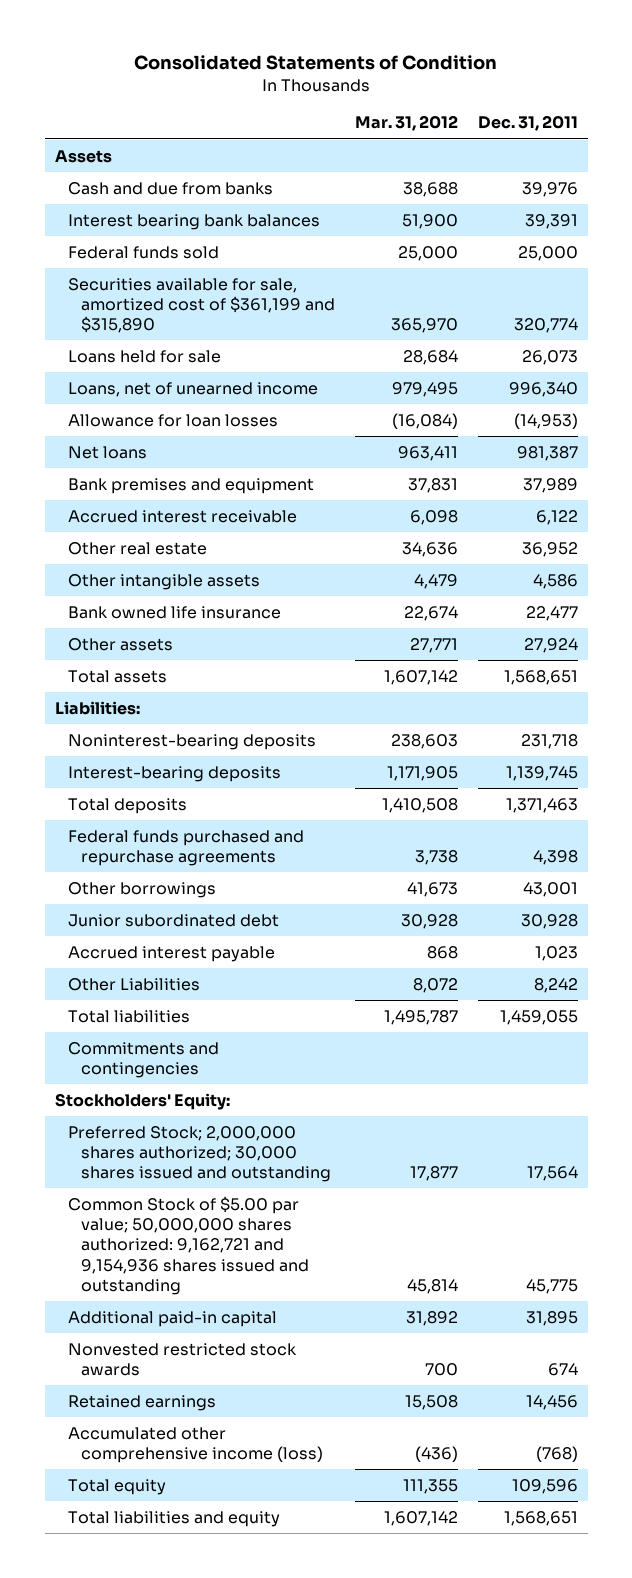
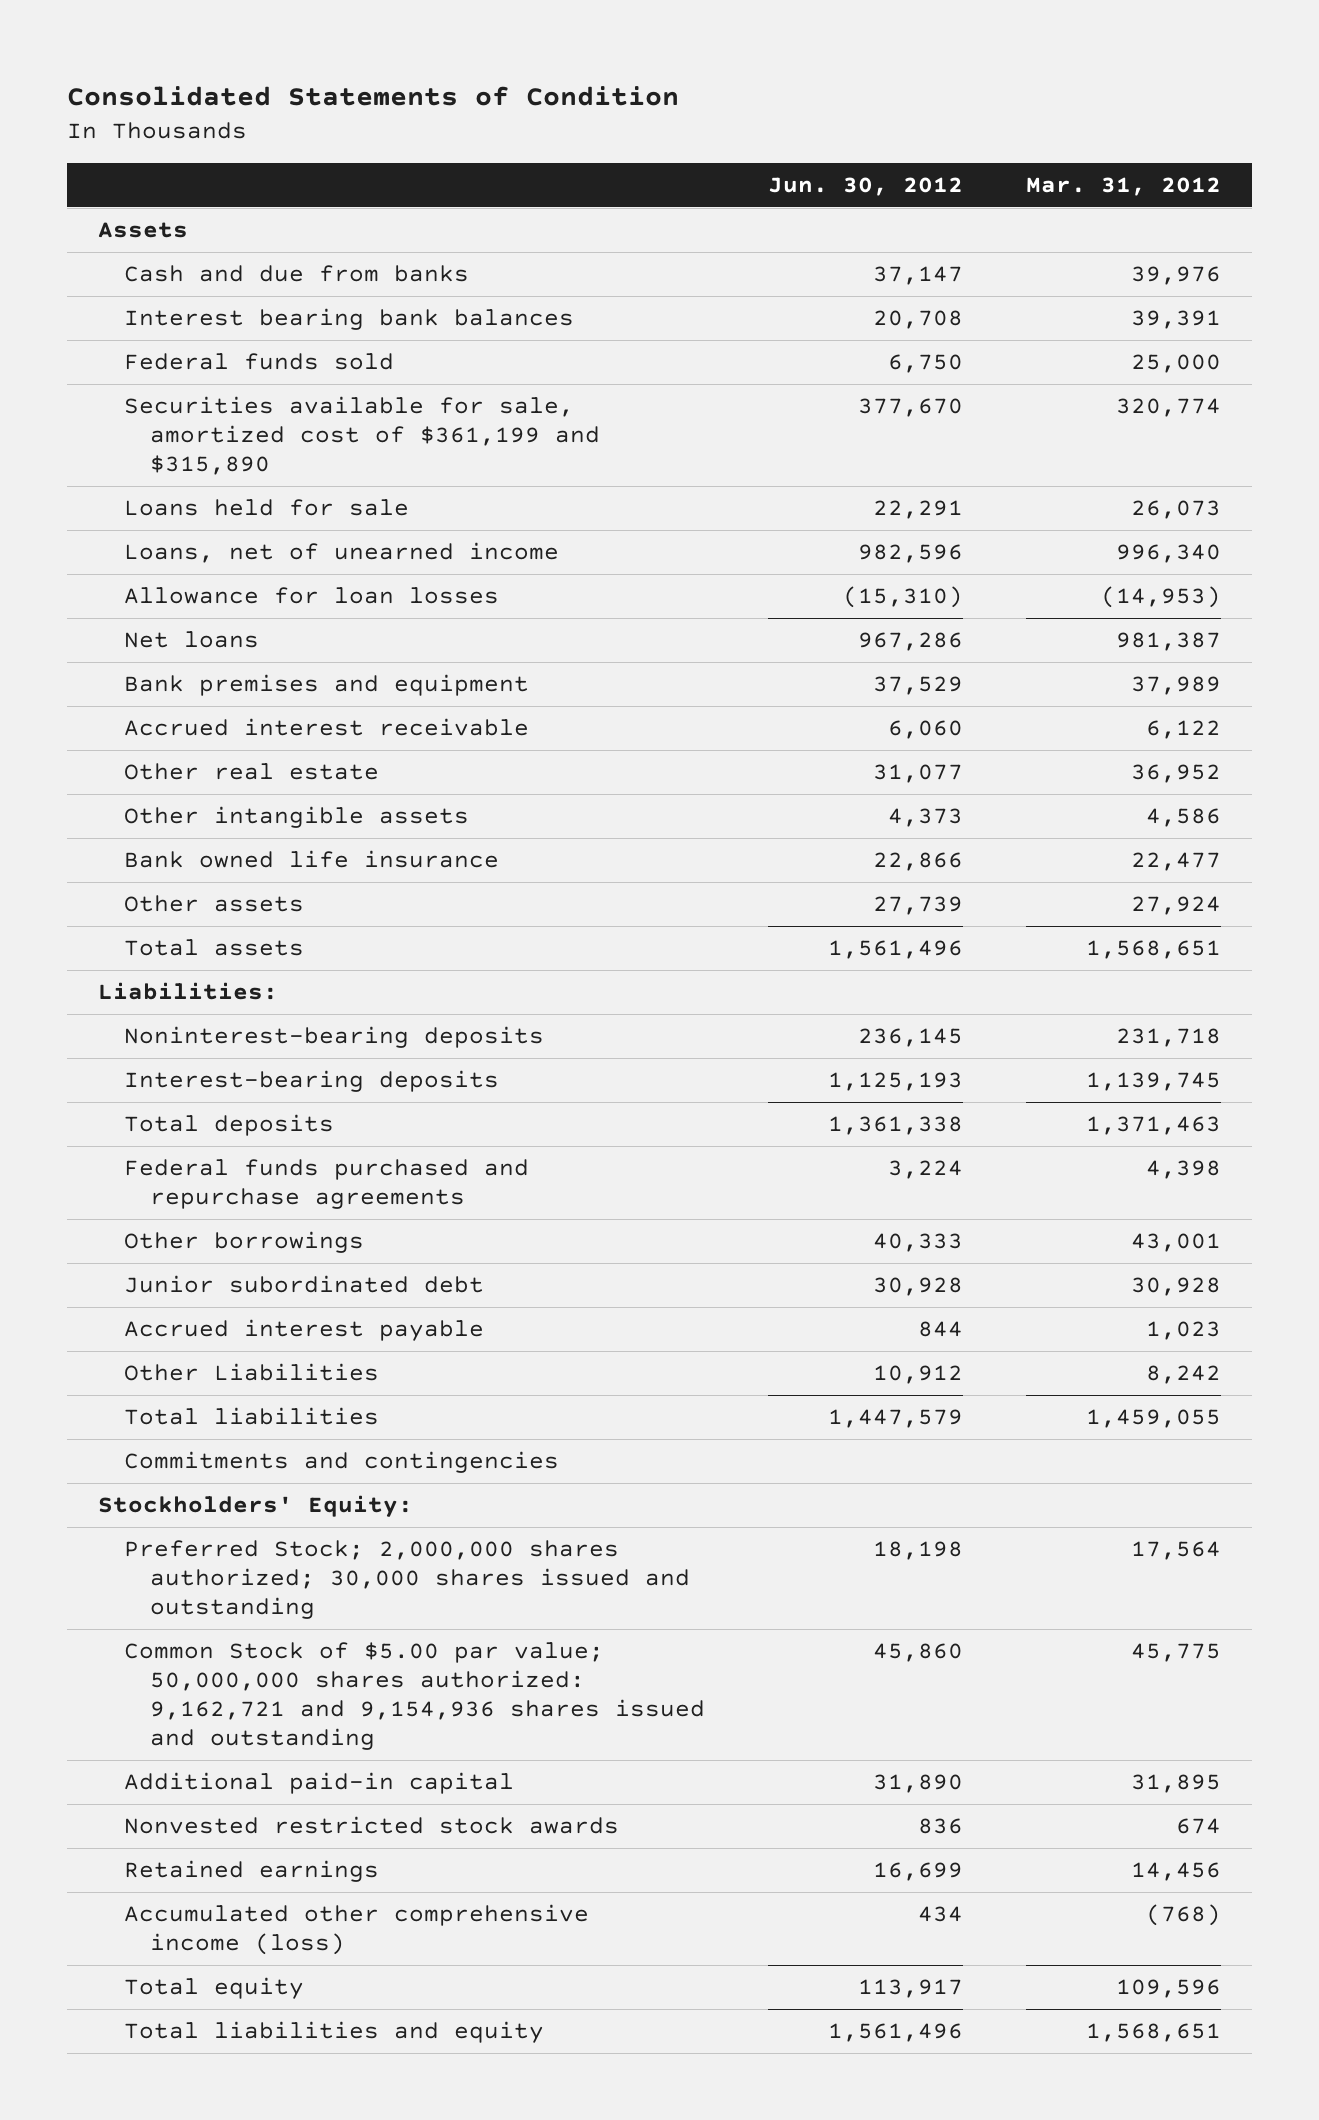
[477,115,578,132] Dec. 31, 2011 -> none
none -> [767,177,963,197] Jun. 30, 2012
[402,181,458,197] 38,688 -> [1130,266,1221,286] 39,976
[401,213,458,229] 51,900 -> [1130,310,1221,330] 39,391
[390,318,458,334] 365,970 -> [1115,398,1221,418] 320,774
[402,349,458,365] 28,684 -> [1130,500,1221,520] 26,073
[391,381,458,397] 979,495 -> [1115,544,1221,564] 996,340
[391,412,458,429] (16,084) -> [1100,586,1221,609] (14,953)
[397,445,458,461] 963,411 -> [1115,632,1221,652] 981,387
[407,477,458,493] 37,831 -> [1130,676,1221,696] 37,989
[409,509,458,525] 6,098 -> [1145,720,1221,740] 6,122
[401,541,458,557] 34,636 -> [1130,764,1221,784] 36,952
[413,573,458,589] 4,479 -> [1145,808,1221,828] 4,586
[403,605,458,621] 22,674 -> [1130,852,1221,872] 22,477
[409,637,458,653] 27,771 -> [1130,896,1221,916] 27,924
[383,669,458,685] 1,607,142 -> [1085,940,1221,960] 1,568,651
[390,733,458,749] 238,603 -> [1115,1028,1221,1048] 231,718
[386,765,458,781] 1,171,905 -> [1085,1072,1221,1092] 1,139,745
[381,797,458,813] 1,410,508 -> [1085,1116,1221,1136] 1,371,463
[414,849,458,865] 3,738 -> [1145,1160,1221,1180] 4,398
[406,881,458,897] 41,673 -> [1130,1233,1221,1253] 43,001
[426,945,458,959] 868 -> [1145,1321,1221,1341] 1,023
[412,977,458,993] 8,072 -> [1145,1365,1221,1385] 8,242
[383,1009,458,1025] 1,495,787 -> [1085,1409,1221,1429] 1,459,055
[409,1166,458,1182] 17,877 -> [1130,1541,1221,1561] 17,564
[406,1278,458,1294] 45,814 -> [1130,1643,1221,1663] 45,775
[405,1310,458,1326] 31,892 -> [1130,1774,1221,1794] 31,895
[424,1362,458,1376] 700 -> [1175,1818,1221,1835] 674
[404,1394,458,1410] 15,508 -> [1130,1862,1221,1882] 14,456
[414,1445,458,1462] (436) -> [1145,1904,1221,1927] (768)
[402,1478,458,1494] 111,355 -> [1115,1979,1221,1999] 109,596
[383,1510,458,1526] 1,607,142 -> [1085,2023,1221,2043] 1,568,651

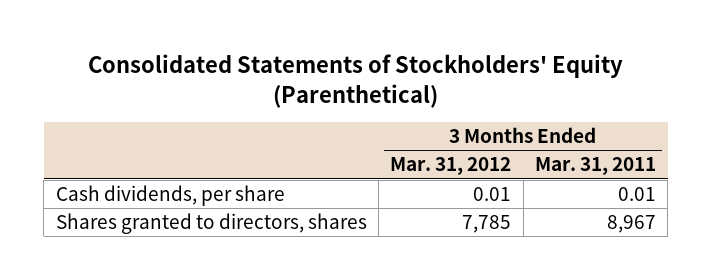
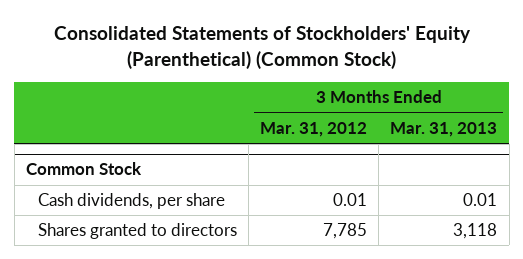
[87,54,623,108] Consolidated Statements of Stockholders' Equity (Parenthetical) -> [53,26,471,69] Consolidated Statements of Stockholders' Equity (Parenthetical) (Common Stock)
[534,157,656,176] Mar. 31, 2011 -> none
none -> [390,121,498,137] Mar. 31, 2013
none -> [26,162,143,176] Common Stock
[55,213,367,235] Shares granted to directors, shares -> [37,223,237,240] Shares granted to directors

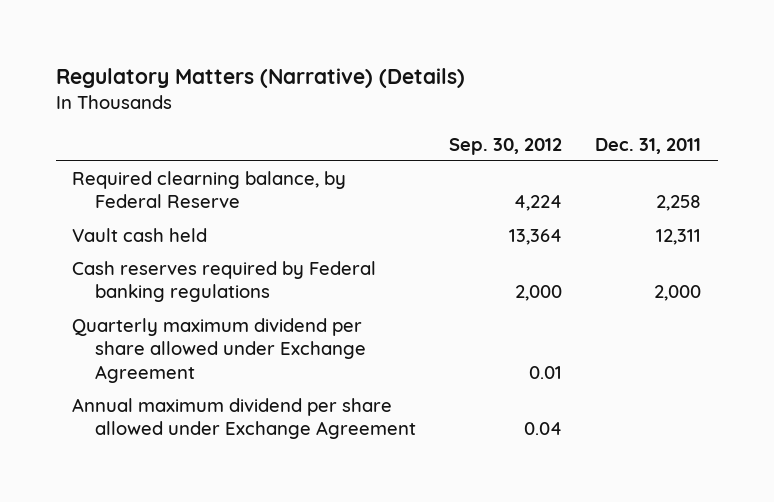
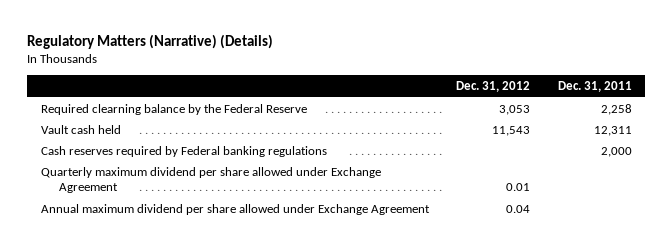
[449,137,563,155] Sep. 30, 2012 -> none
none -> [456,81,531,93] Dec. 31, 2012
[72,171,347,209] Required clearning balance, by Federal Reserve -> [40,103,307,115] Required clearning balance by the Federal Reserve

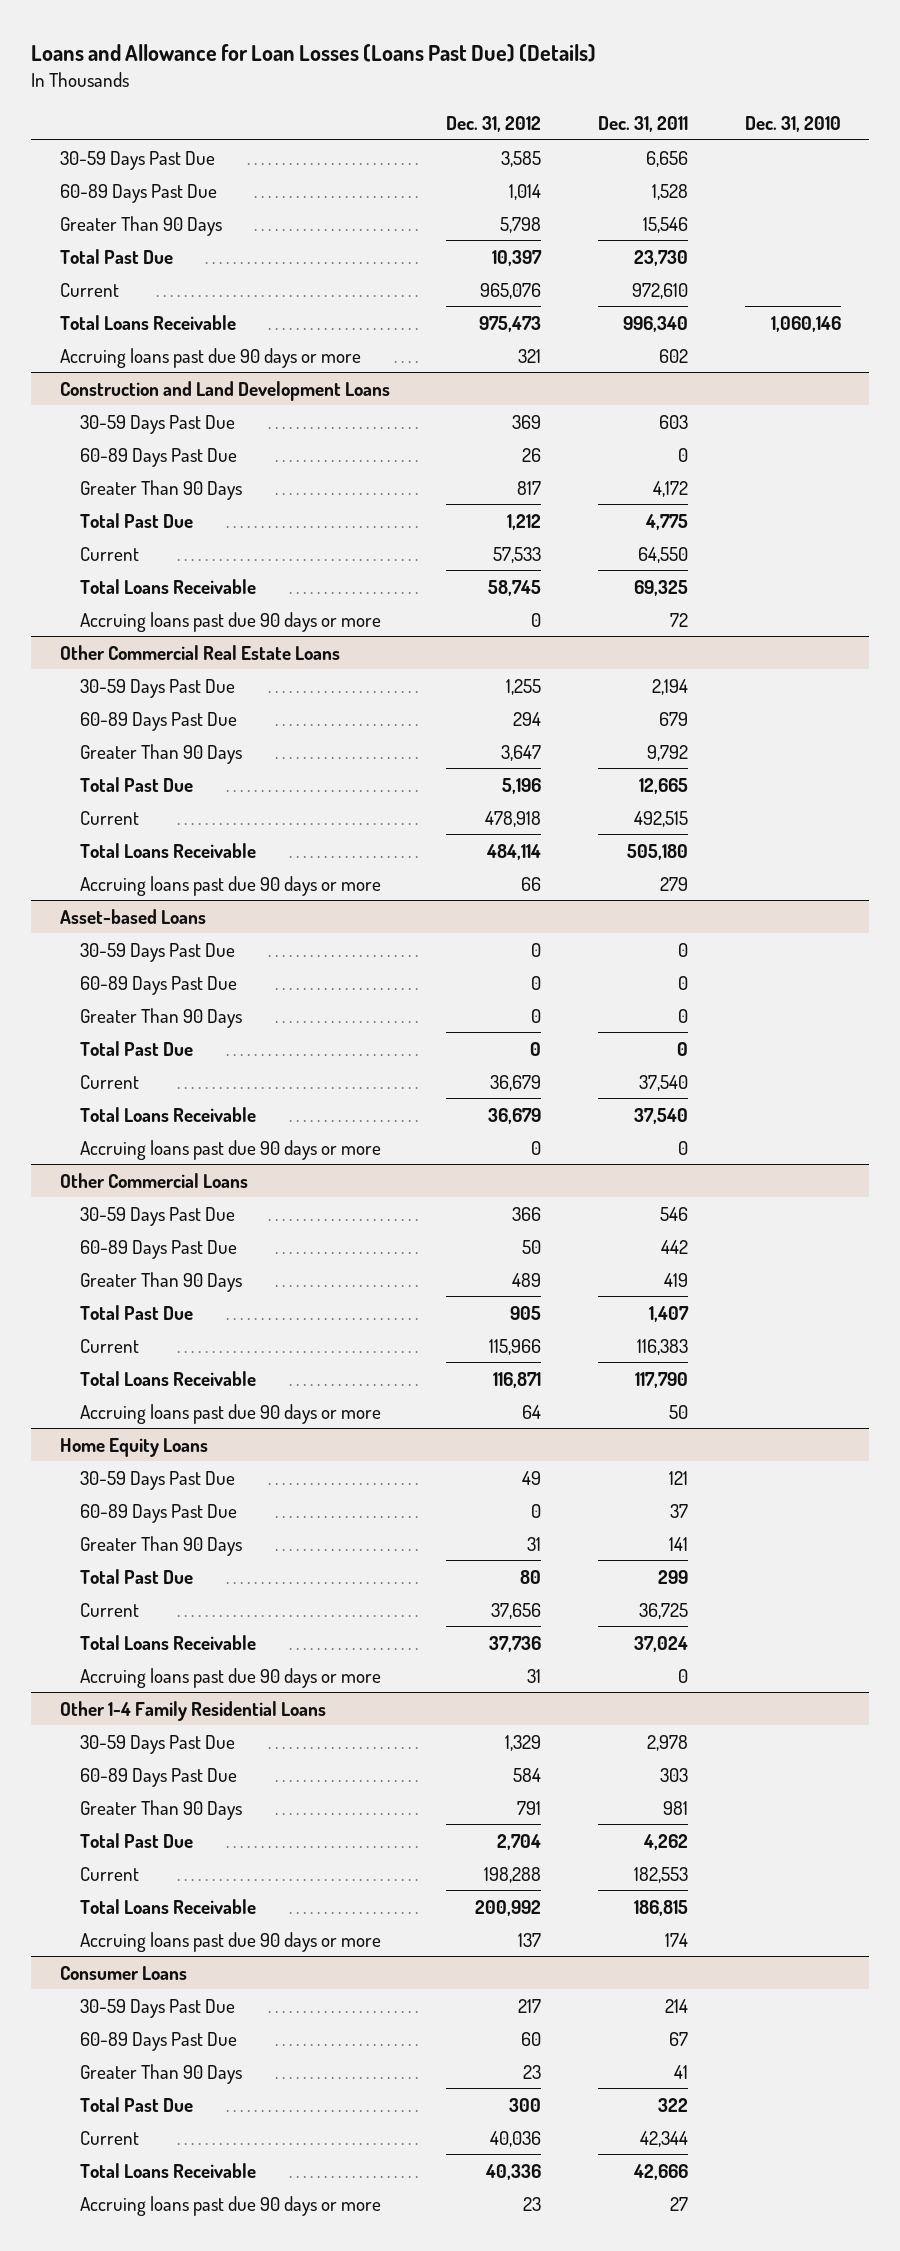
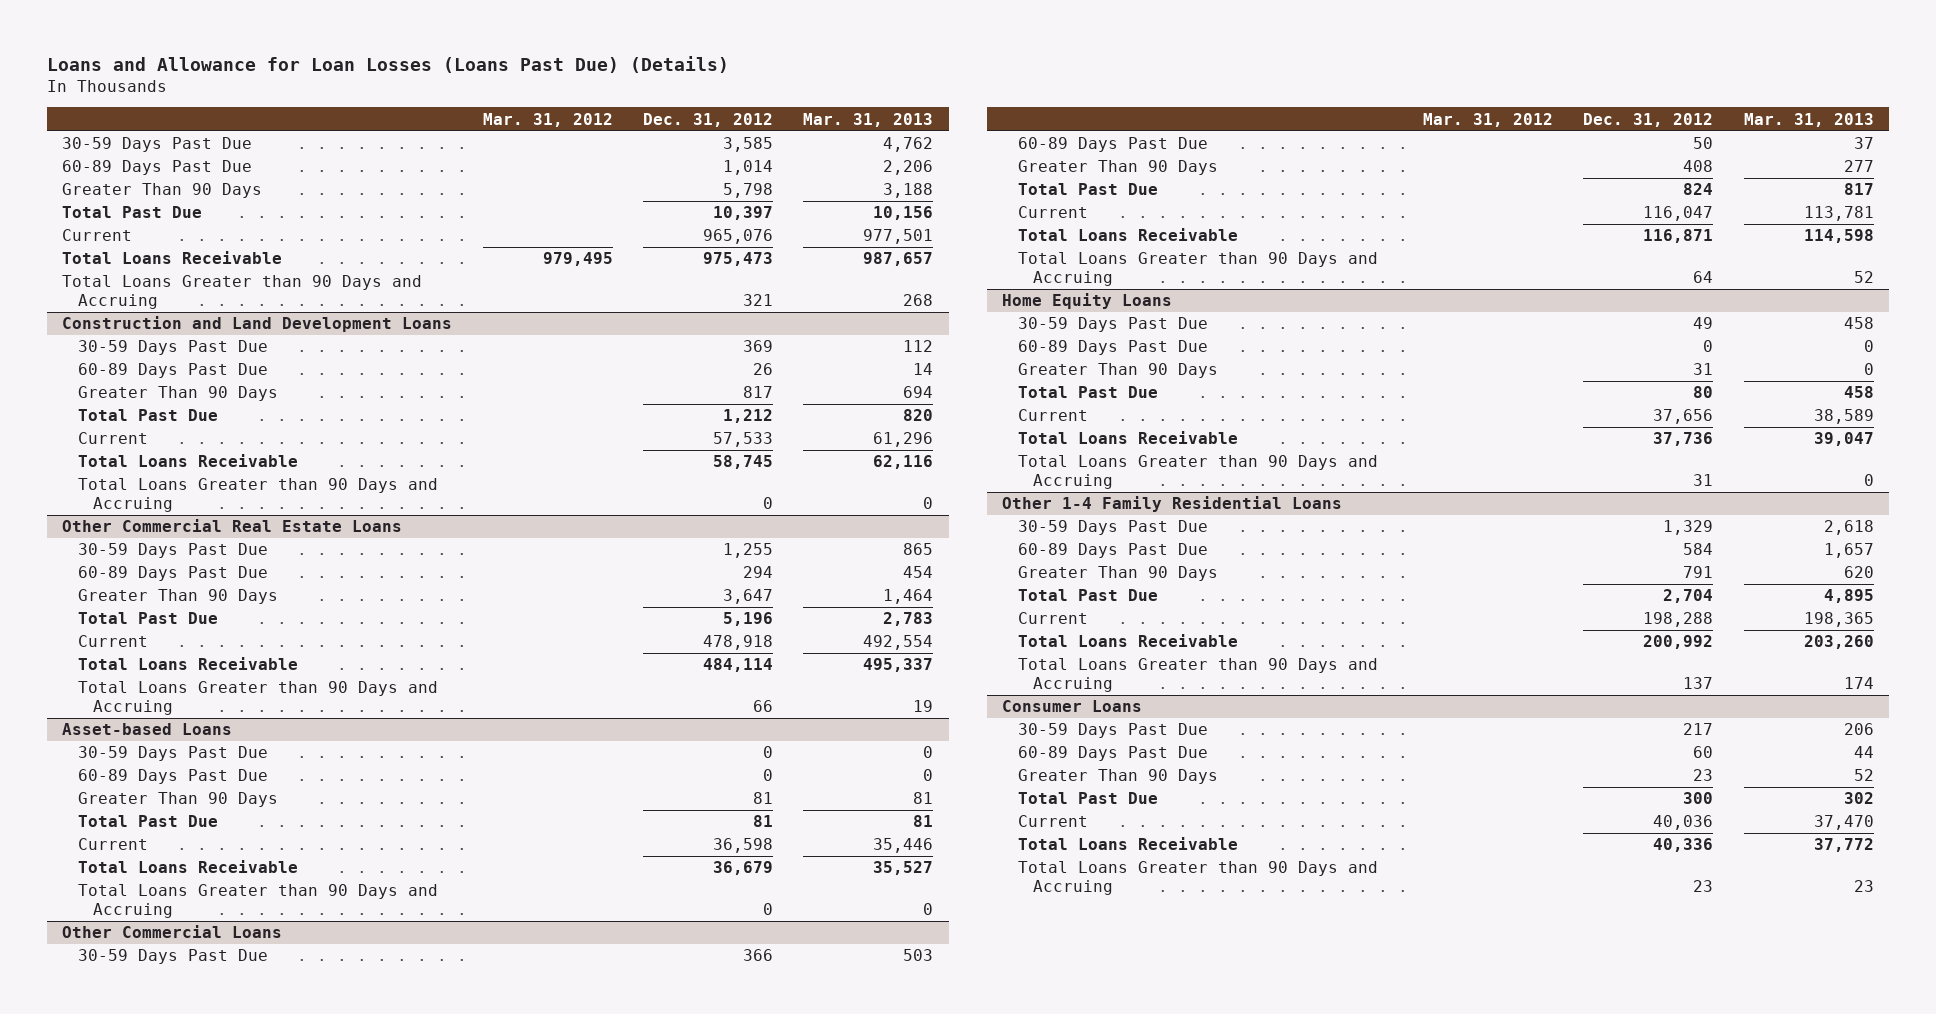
[597,116,688,133] Dec. 31, 2011 -> none
[744,116,841,133] Dec. 31, 2010 -> none
none -> [482,112,613,127] Mar. 31, 2012
none -> [803,112,934,127] Mar. 31, 2013
[59,347,361,368] Accruing loans past due 90 days or more -> [62,275,423,310] Total Loans Greater than 90 Days and Accruing
[79,611,381,632] Accruing loans past due 90 days or more -> [77,478,438,513] Total Loans Greater than 90 Days and Accruing
[79,875,381,896] Accruing loans past due 90 days or more -> [77,681,438,716] Total Loans Greater than 90 Days and Accruing
[531,1008,542,1023] 0 -> [752,792,773,805] 81
[530,1041,542,1056] 0 -> [752,815,773,828] 81
[490,1074,542,1091] 36,679 -> [712,838,773,854] 36,598
[79,1139,381,1160] Accruing loans past due 90 days or more -> [77,884,438,919] Total Loans Greater than 90 Days and Accruing
[512,1272,542,1287] 489 -> [1683,160,1714,173] 408
[510,1305,542,1320] 905 -> [1683,183,1714,196] 824
[489,1338,542,1355] 115,966 -> [1643,206,1714,222] 116,047
[79,1403,381,1424] Accruing loans past due 90 days or more -> [1017,252,1378,287] Total Loans Greater than 90 Days and Accruing
[79,1667,381,1688] Accruing loans past due 90 days or more -> [1017,455,1378,490] Total Loans Greater than 90 Days and Accruing
[79,1931,381,1952] Accruing loans past due 90 days or more -> [1017,658,1378,693] Total Loans Greater than 90 Days and Accruing
[79,2195,381,2216] Accruing loans past due 90 days or more -> [1017,861,1378,896] Total Loans Greater than 90 Days and Accruing

